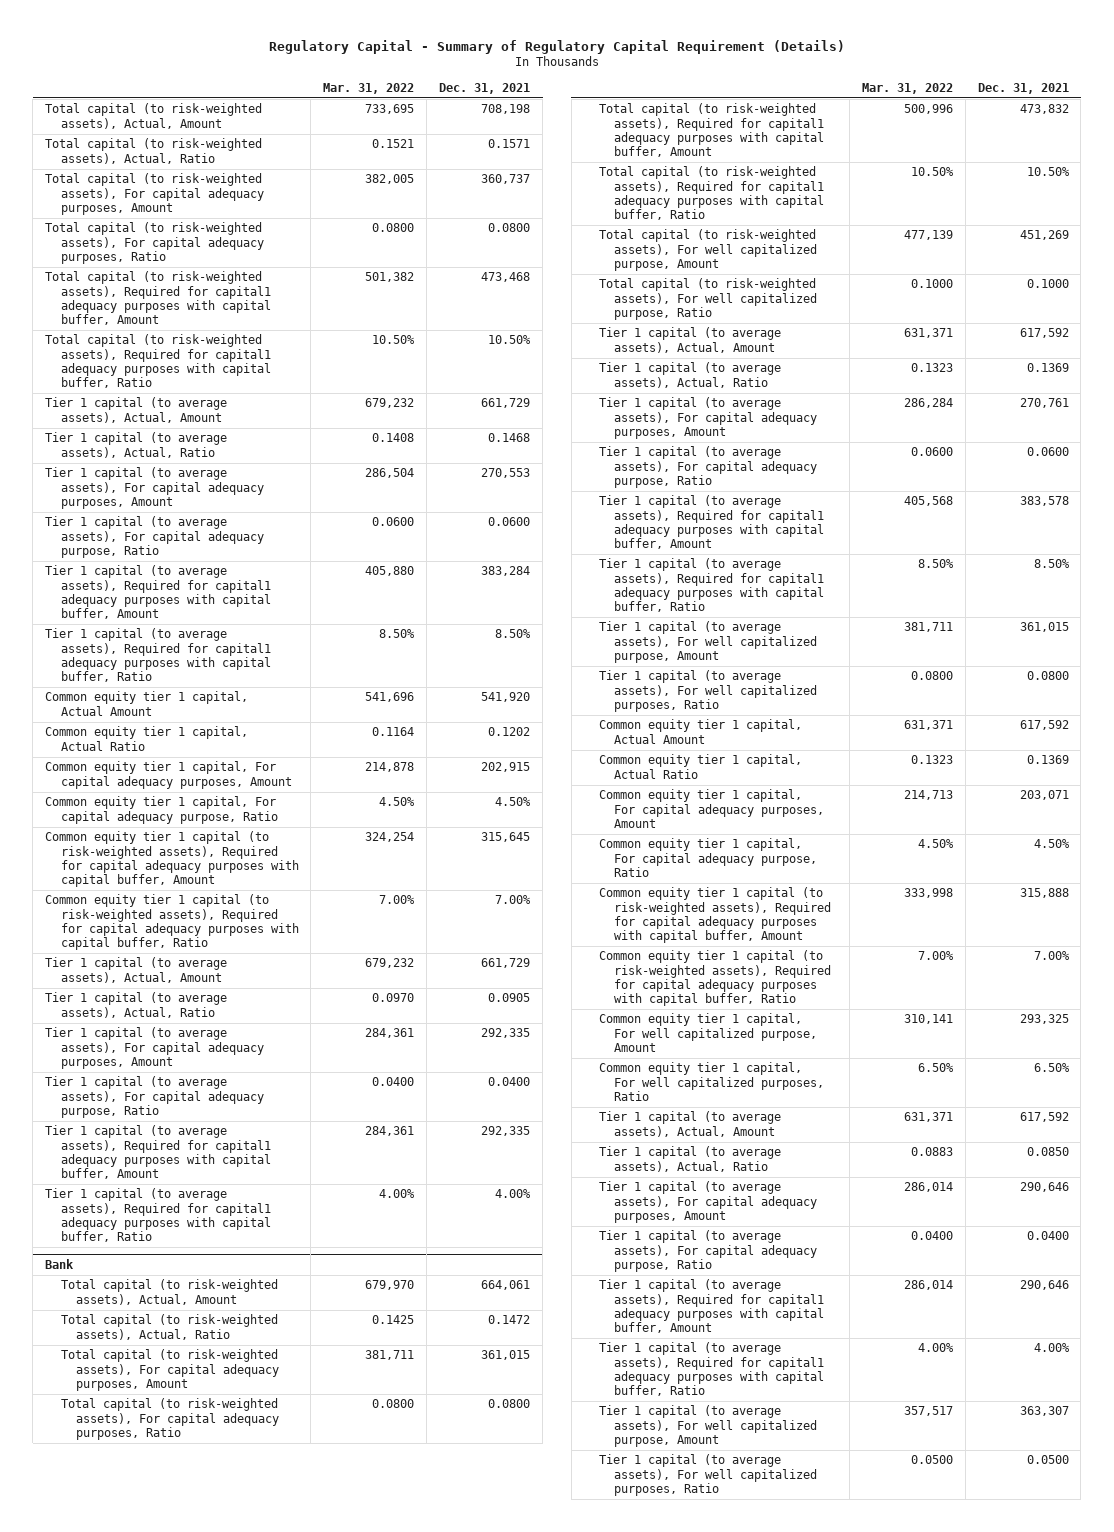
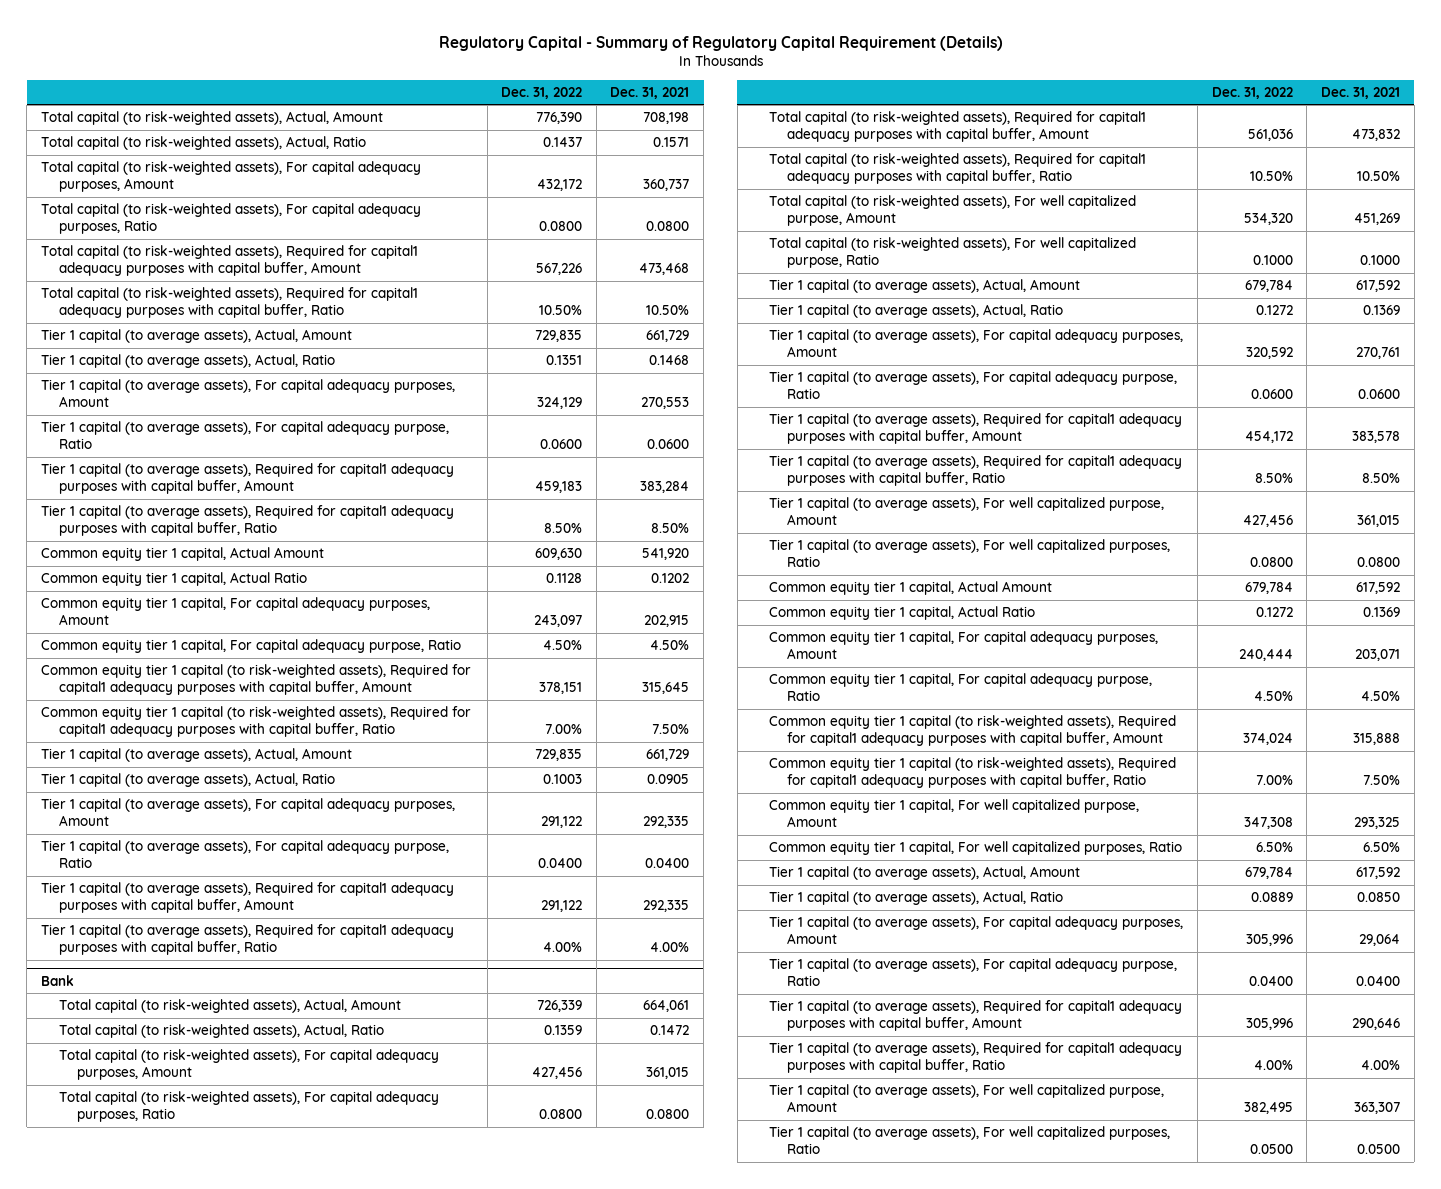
[323,82,415,94] Mar. 31, 2022 -> none
none -> [501,86,583,99] Dec. 31, 2022
[45,831,299,888] Common equity tier 1 capital (to risk-weighted assets), Required for capital adequacy purposes with capital buffer, Amount -> [41,664,472,696] Common equity tier 1 capital (to risk-weighted assets), Required for capital1 adequacy purposes with capital buffer, Amount
[45,894,299,951] Common equity tier 1 capital (to risk-weighted assets), Required for capital adequacy purposes with capital buffer, Ratio -> [41,706,472,738] Common equity tier 1 capital (to risk-weighted assets), Required for capital1 adequacy purposes with capital buffer, Ratio
[495,895,532,905] 7.00% -> [652,724,690,735] 7.50%
[598,887,831,944] Common equity tier 1 capital (to risk-weighted assets), Required for capital adequacy purposes with capital buffer, Amount -> [769,715,1177,747] Common equity tier 1 capital (to risk-weighted assets), Required for capital1 adequacy purposes with capital buffer, Amount
[598,950,831,1007] Common equity tier 1 capital (to risk-weighted assets), Required for capital adequacy purposes with capital buffer, Ratio -> [769,757,1177,789] Common equity tier 1 capital (to risk-weighted assets), Required for capital1 adequacy purposes with capital buffer, Ratio
[1033,951,1070,961] 7.00% -> [1362,775,1400,786] 7.50%
[1019,1182,1069,1193] 290,646 -> [1358,934,1400,947] 29,064

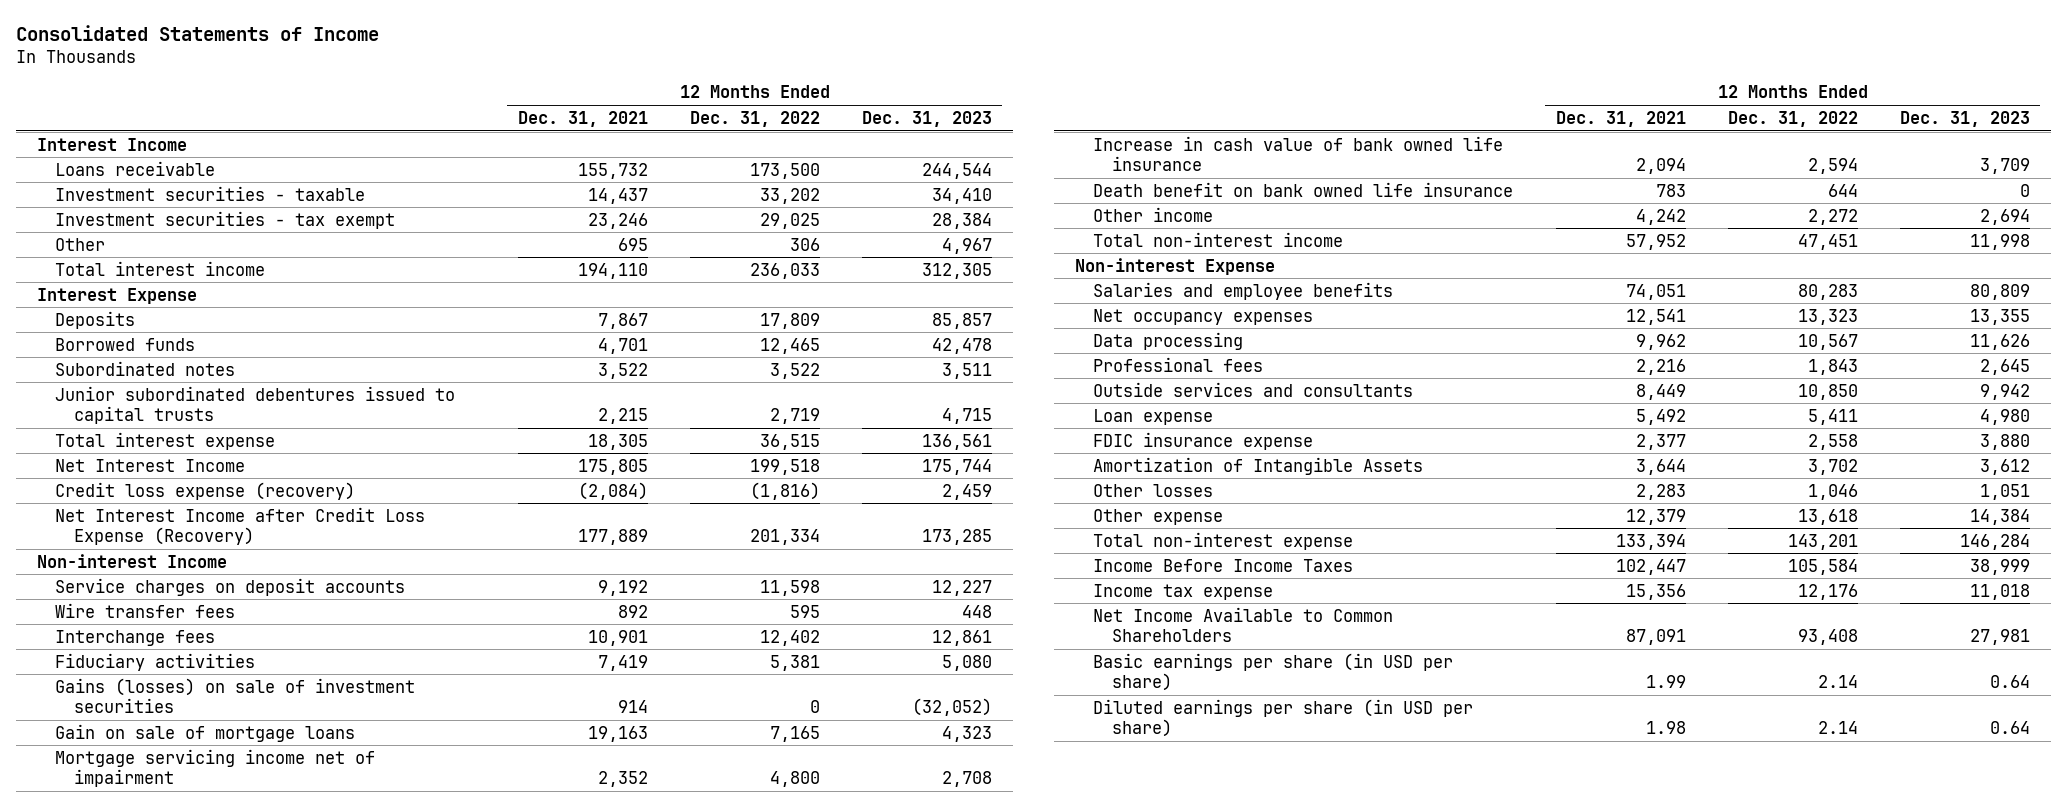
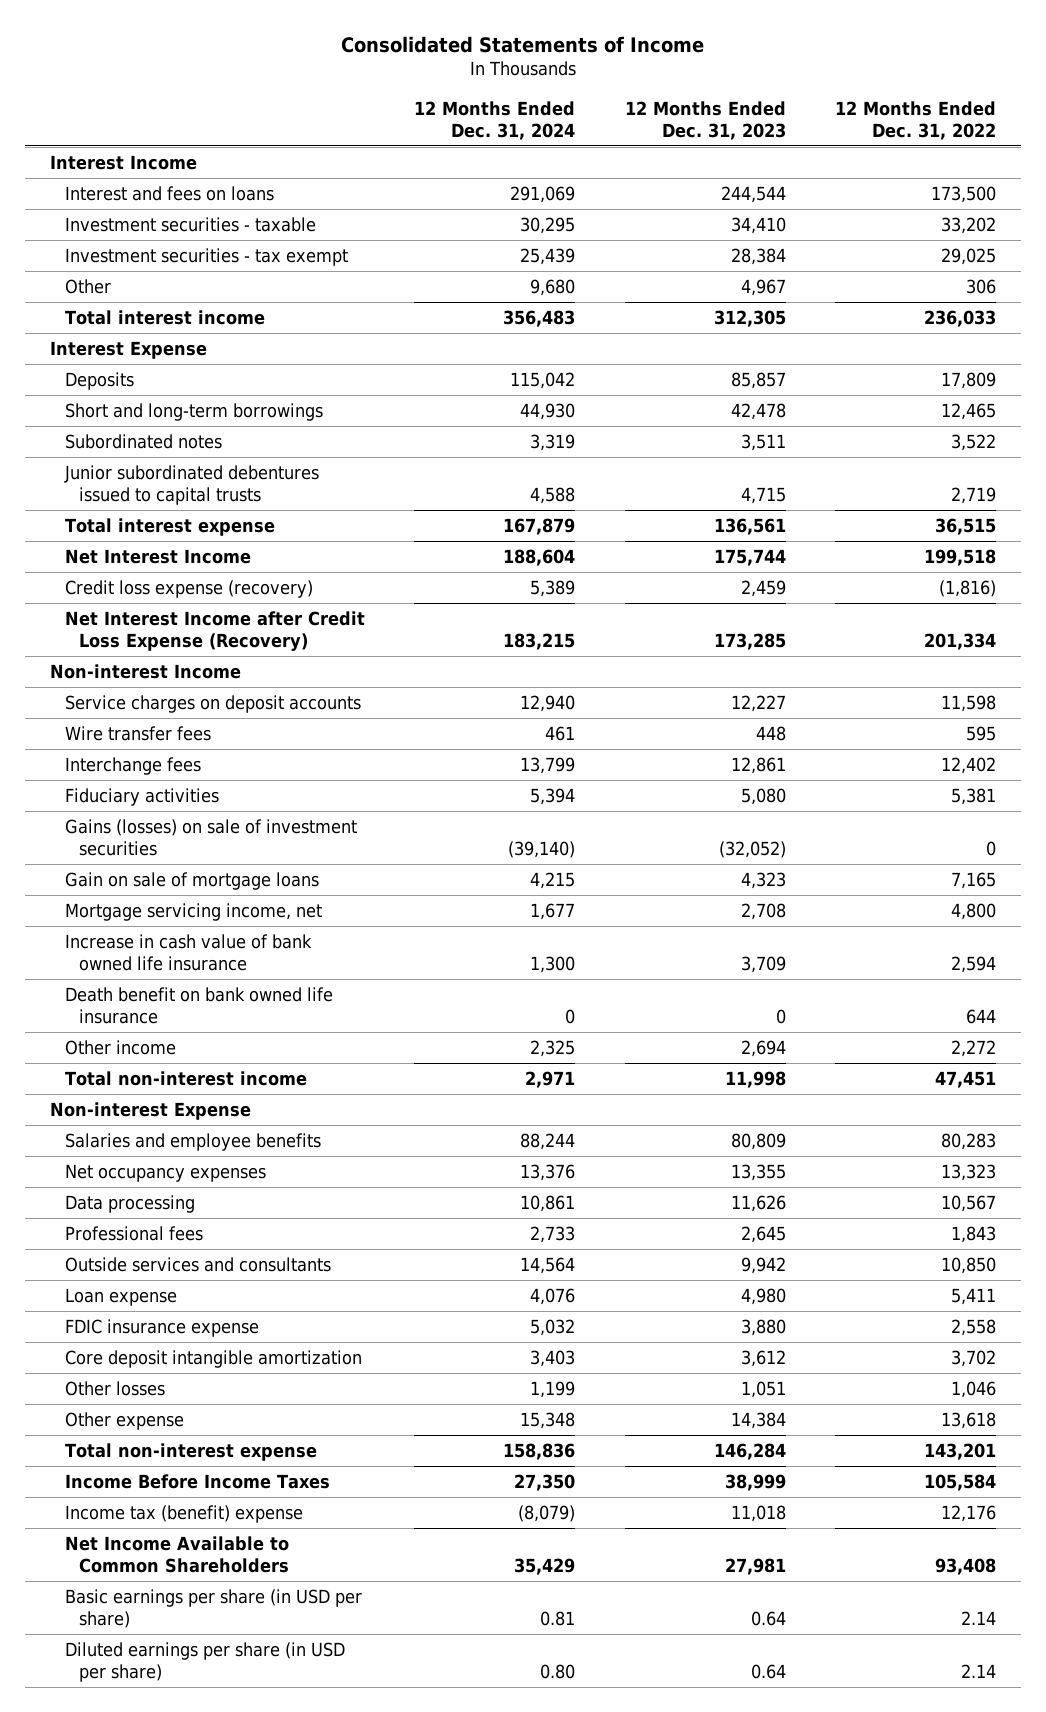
[517,110,648,127] Dec. 31, 2021 -> none
none -> [414,100,576,140] 12 Months Ended Dec. 31, 2024
[55,160,216,176] Loans receivable -> [64,185,274,201] Interest and fees on loans
[55,337,196,351] Borrowed funds -> [64,402,323,421] Short and long-term borrowings
[55,748,376,788] Mortgage servicing income net of impairment -> [64,902,322,921] Mortgage servicing income, net
[1093,456,1424,475] Amortization of Intangible Assets -> [64,1349,362,1368] Core deposit intangible amortization
[1093,583,1274,600] Income tax expense -> [64,1504,303,1523] Income tax (benefit) expense

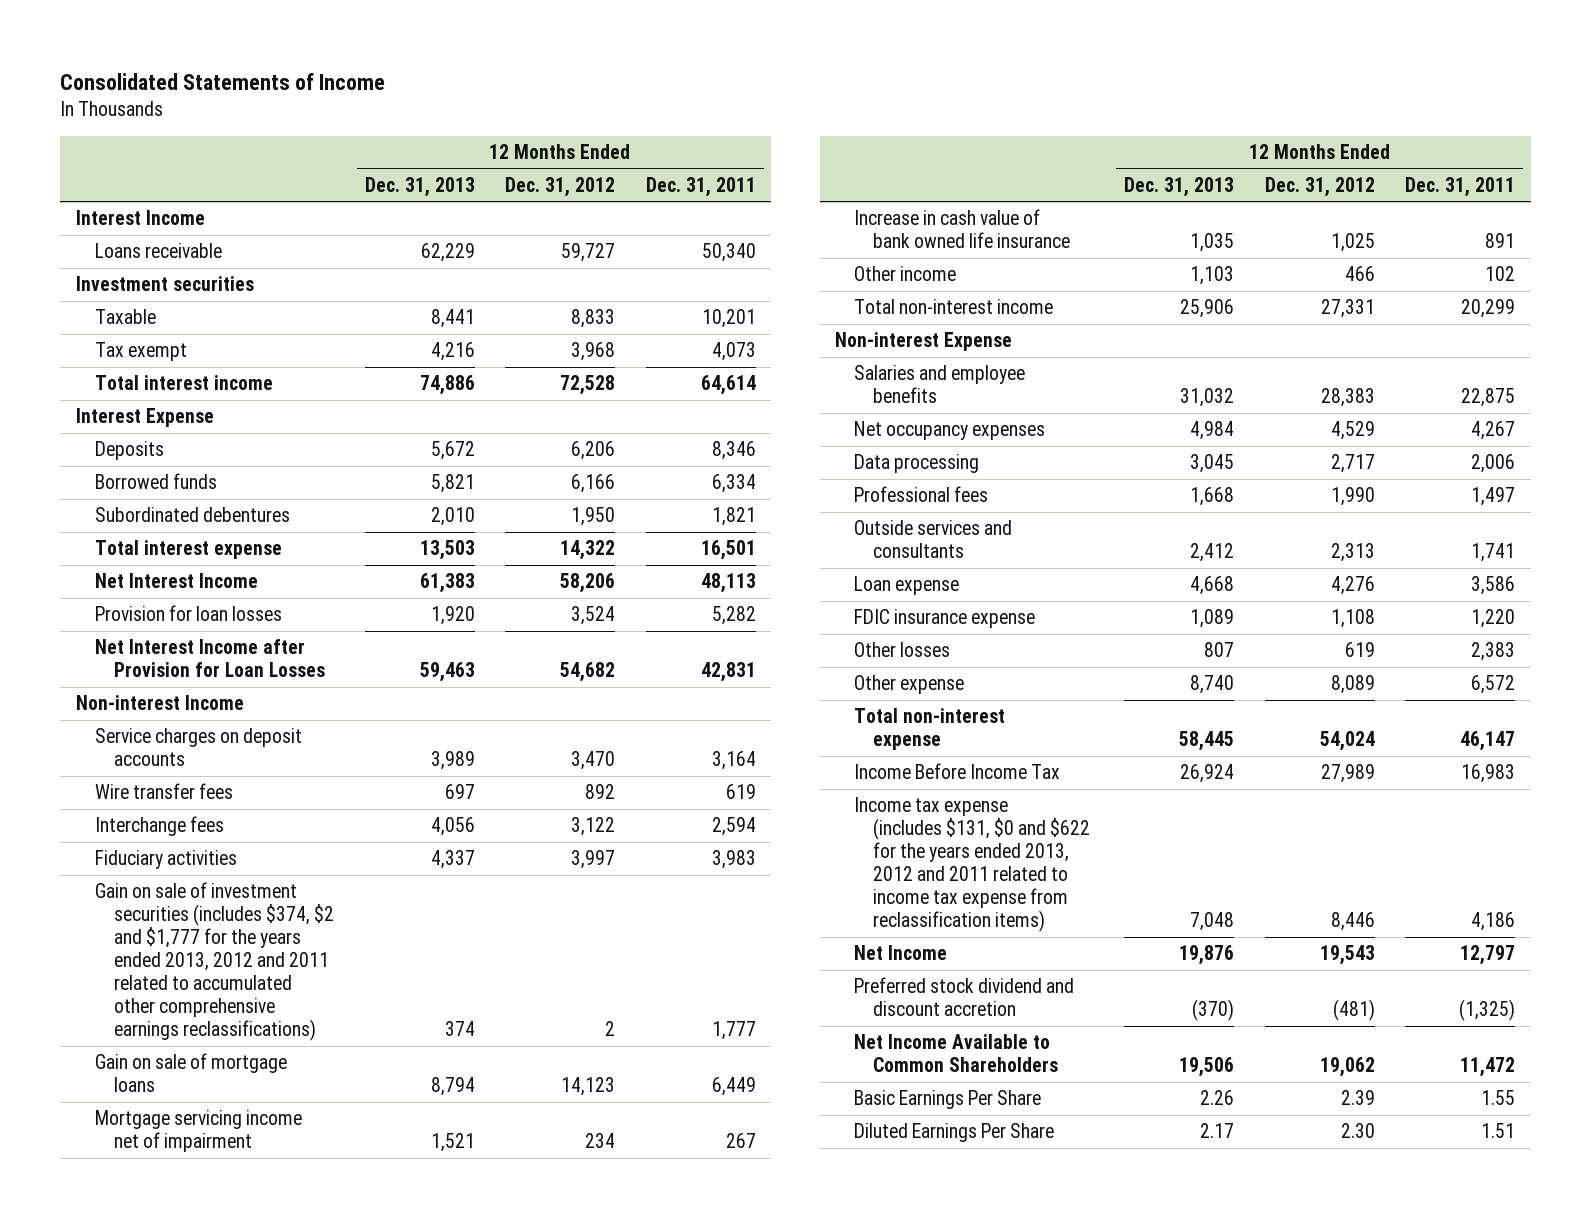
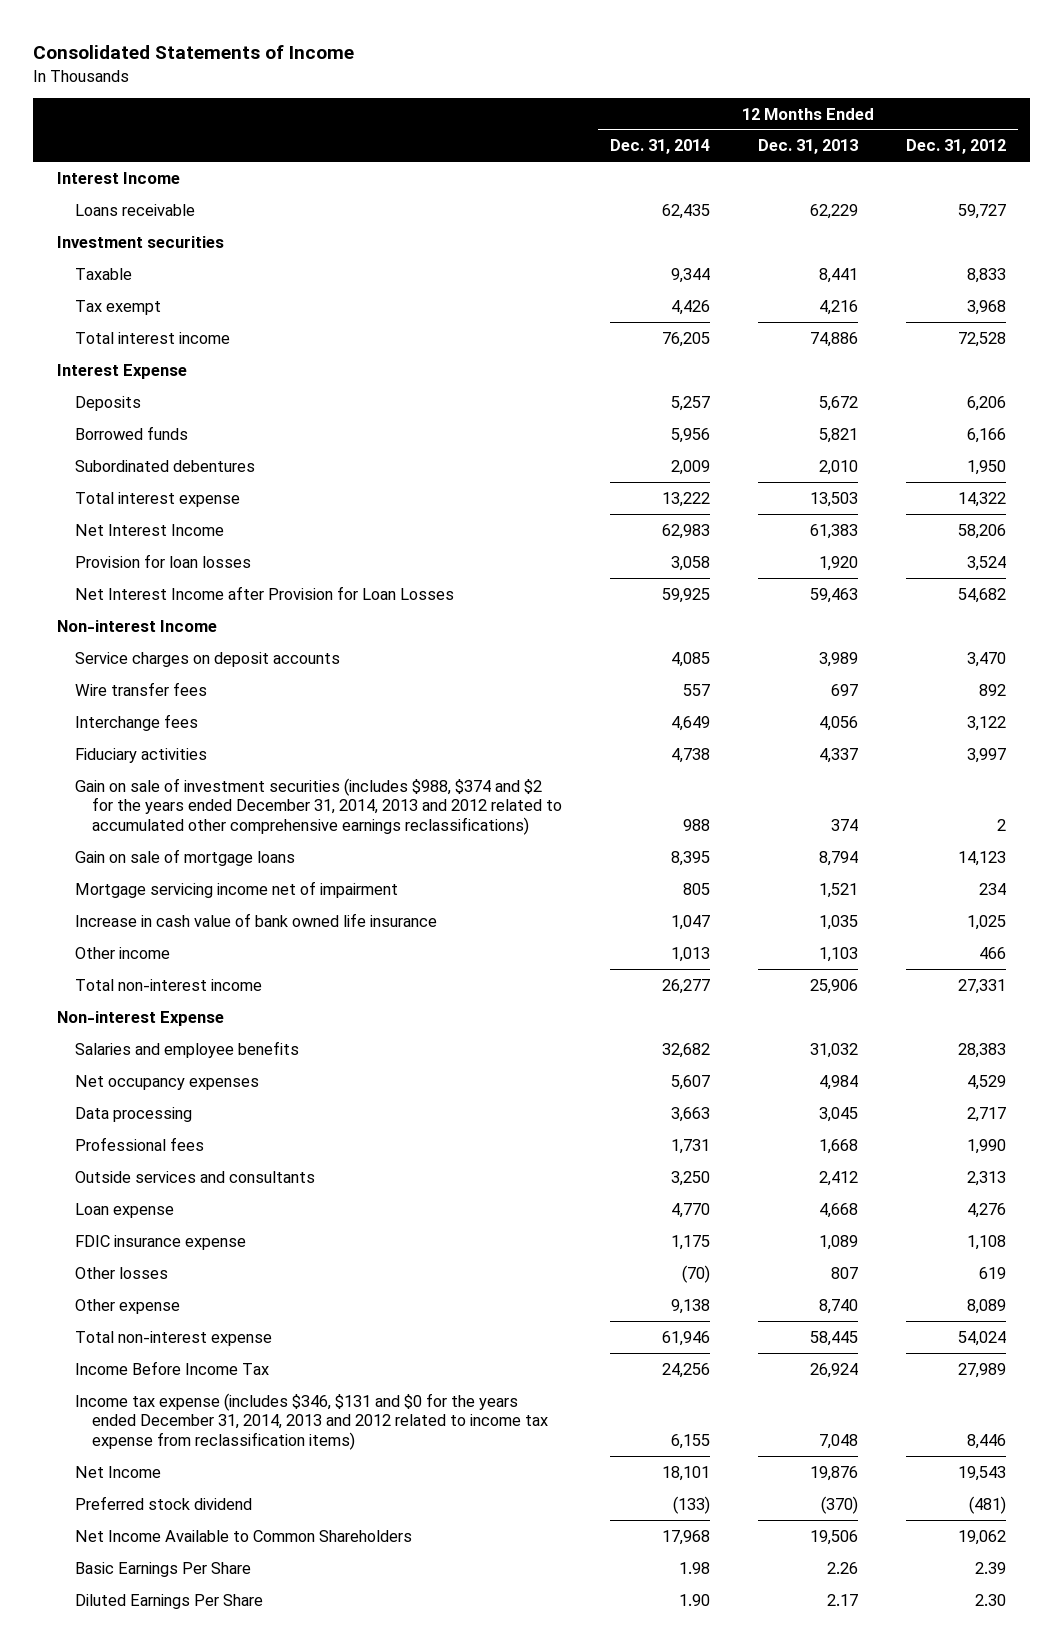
[646,176,757,197] Dec. 31, 2011 -> none
none -> [610,139,711,155] Dec. 31, 2014
[94,882,335,1042] Gain on sale of investment securities (includes $374, $2 and $1,777 for the years ended 2013, 2012 and 2011 related to accumulated other comprehensive earnings reclassifications) -> [74,777,563,836] Gain on sale of investment securities (includes $988, $374 and $2 for the years ended December 31, 2014, 2013 and 2012 related to accumulated other comprehensive earnings reclassifications)
[854,797,1091,933] Income tax expense (includes $131, $0 and $622 for the years ended 2013, 2012 and 2011 related to income tax expense from reclassification items) -> [74,1392,549,1451] Income tax expense (includes $346, $131 and $0 for the years ended December 31, 2014, 2013 and 2012 related to income tax expense from reclassification items)
[854,977,1075,1017] Preferred stock dividend and discount accretion -> [74,1495,252,1510] Preferred stock dividend

